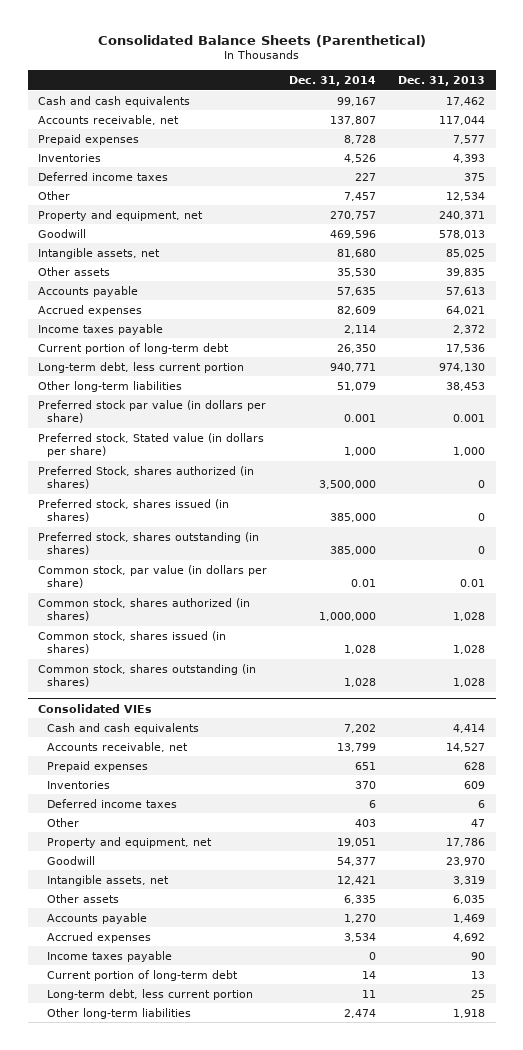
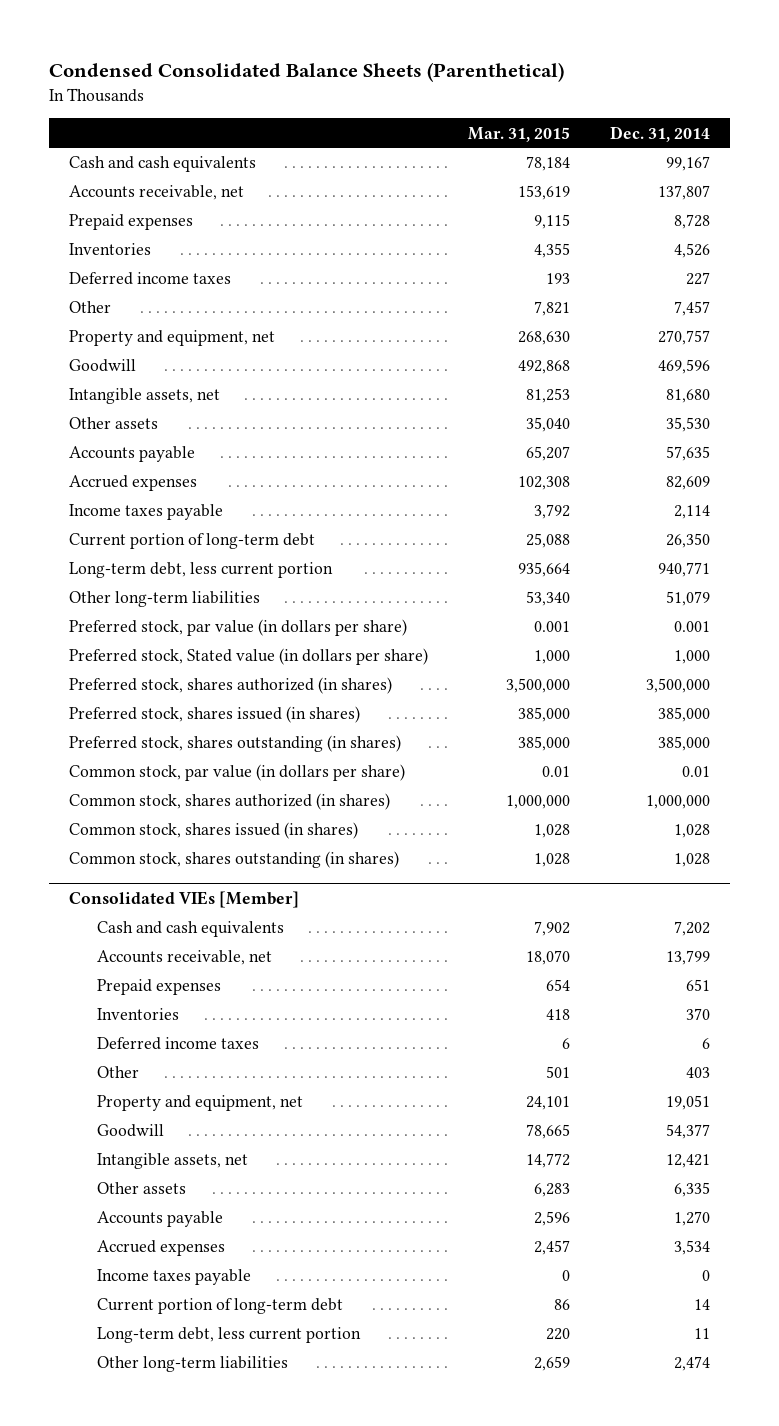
[97,34,426,47] Consolidated Balance Sheets (Parenthetical) -> [49,61,565,82] Condensed Consolidated Balance Sheets (Parenthetical)
[397,76,485,87] Dec. 31, 2013 -> none
none -> [467,126,570,142] Mar. 31, 2015
[38,399,267,424] Preferred stock par value (in dollars per share) -> [69,619,408,637] Preferred stock, par value (in dollars per share)
[38,465,255,490] Preferred Stock, shares authorized (in shares) -> [69,677,393,695] Preferred stock, shares authorized (in shares)
[38,703,153,713] Consolidated VIEs -> [69,890,300,908] Consolidated VIEs [Member]

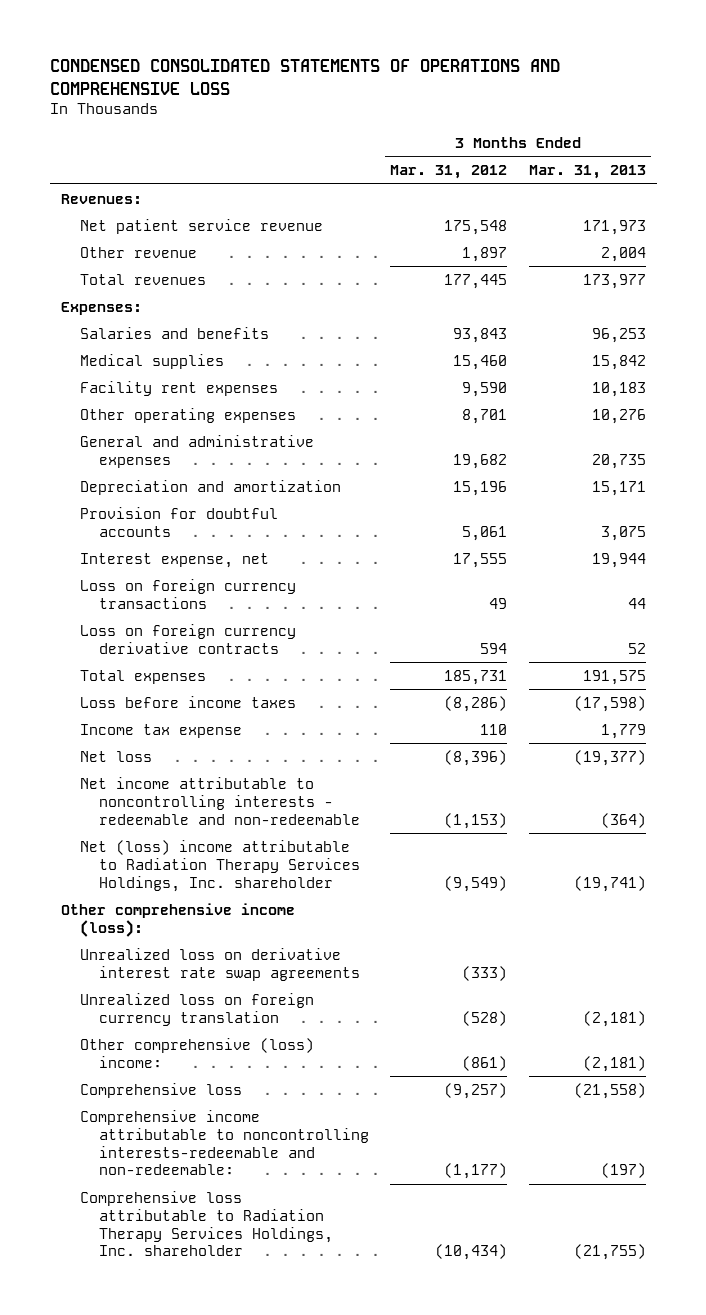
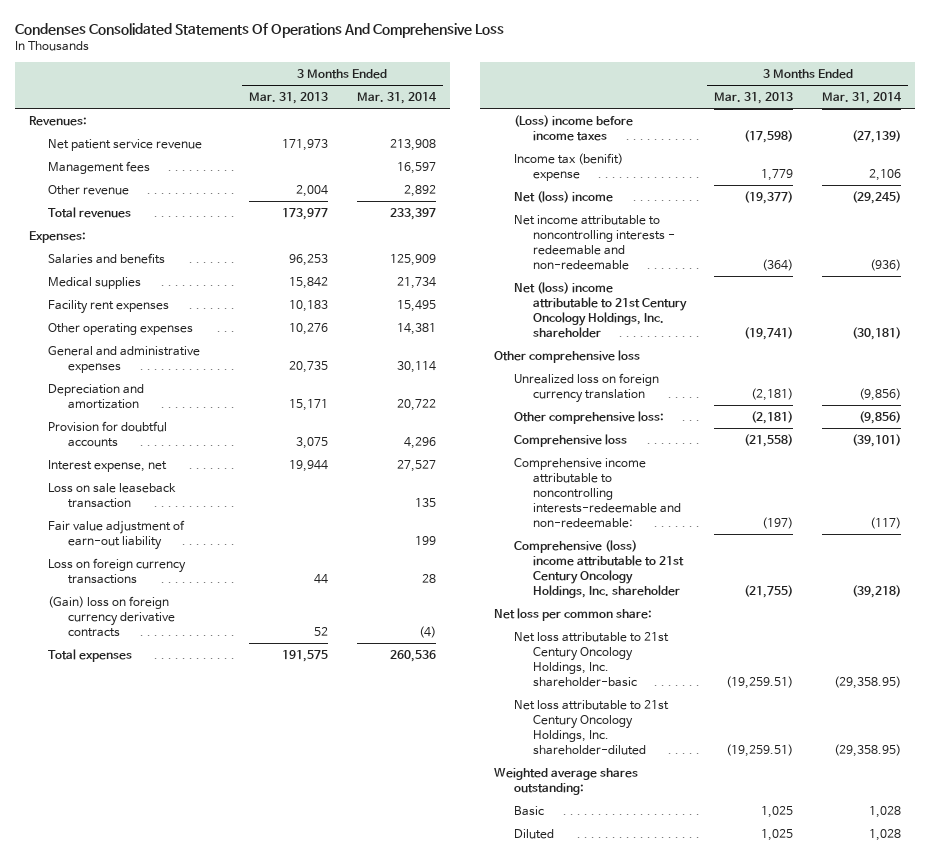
[49,59,560,95] CONDENSED CONSOLIDATED STATEMENTS OF OPERATIONS AND COMPREHENSIVE LOSS -> [14,22,504,38] Condenses Consolidated Statements Of Operations And Comprehensive Loss
[390,165,508,180] Mar. 31, 2012 -> none
none -> [356,92,437,105] Mar. 31, 2014
none -> [48,160,151,174] Management fees
none -> [48,482,177,508] Loss on sale leaseback transaction
none -> [48,519,186,550] Fair value adjustment of earn-out liability
[79,623,296,654] Loss on foreign currency derivative contracts -> [48,595,175,637] (Gain) loss on foreign currency derivative contracts
[79,695,296,708] Loss before income taxes -> [513,114,633,141] (Loss) income before income taxes
[79,723,242,738] Income tax expense -> [513,152,623,181] Income tax (benifit) expense
[79,750,152,762] Net loss -> [513,190,613,203] Net (loss) income
[79,947,360,981] Unrealized loss on derivative interest rate swap agreements -> none
[79,839,360,892] Net (loss) income attributable to Radiation Therapy Services Holdings, Inc. shareholder -> [513,281,688,338] Net (loss) income attributable to 21st Century Oncology Holdings, Inc. shareholder
[60,902,295,937] Other comprehensive income (loss): -> [494,349,641,363] Other comprehensive loss
[79,1037,314,1068] Other comprehensive (loss) income: -> [513,410,664,424] Other comprehensive loss:
[79,1190,333,1257] Comprehensive loss attributable to Radiation Therapy Services Holdings, Inc. shareholder -> [513,539,685,598] Comprehensive (loss) income attributable to 21st Century Oncology Holdings, Inc. shareholder
none -> [494,607,653,621] Net loss per common share:
none -> [513,631,669,687] Net loss attributable to 21st Century Oncology Holdings, Inc. shareholder-basic
none -> [513,699,669,755] Net loss attributable to 21st Century Oncology Holdings, Inc. shareholder-diluted
none -> [494,767,639,795] Weighted average shares outstanding:
none -> [513,805,544,816] Basic
none -> [513,828,554,839] Diluted

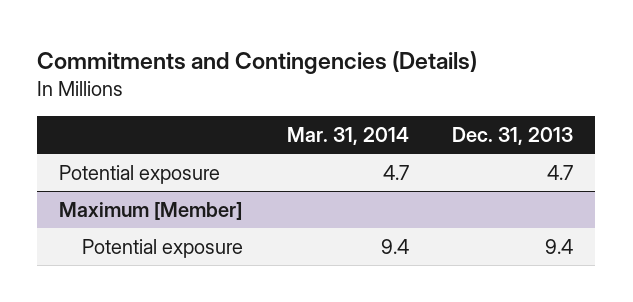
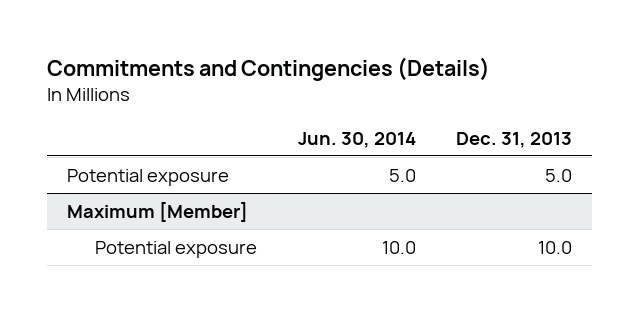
[286,127,409,146] Mar. 31, 2014 -> none
none -> [297,131,416,148] Jun. 30, 2014
[547,164,574,180] 4.7 -> [544,168,572,182] 5.0
[545,238,574,254] 9.4 -> [537,240,572,254] 10.0

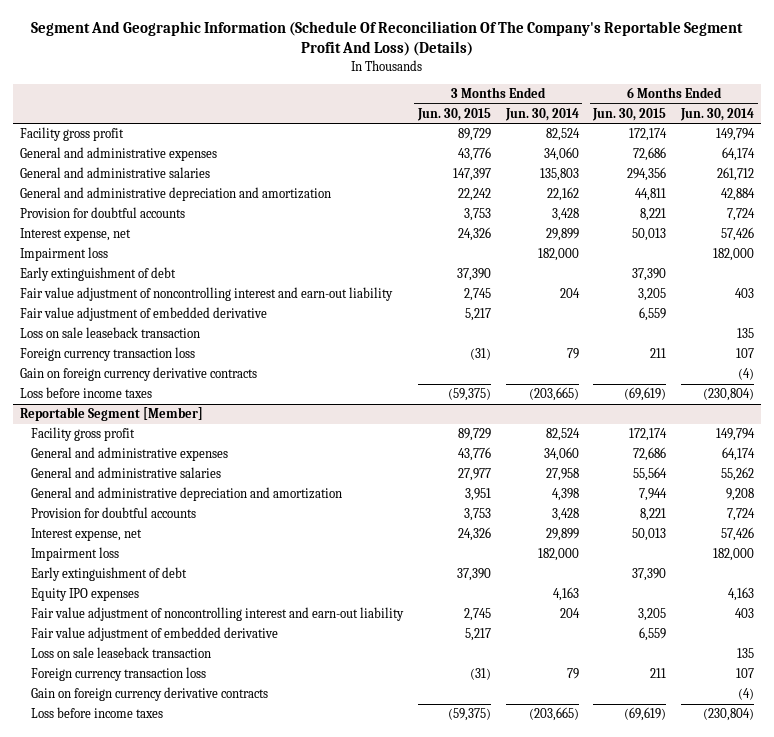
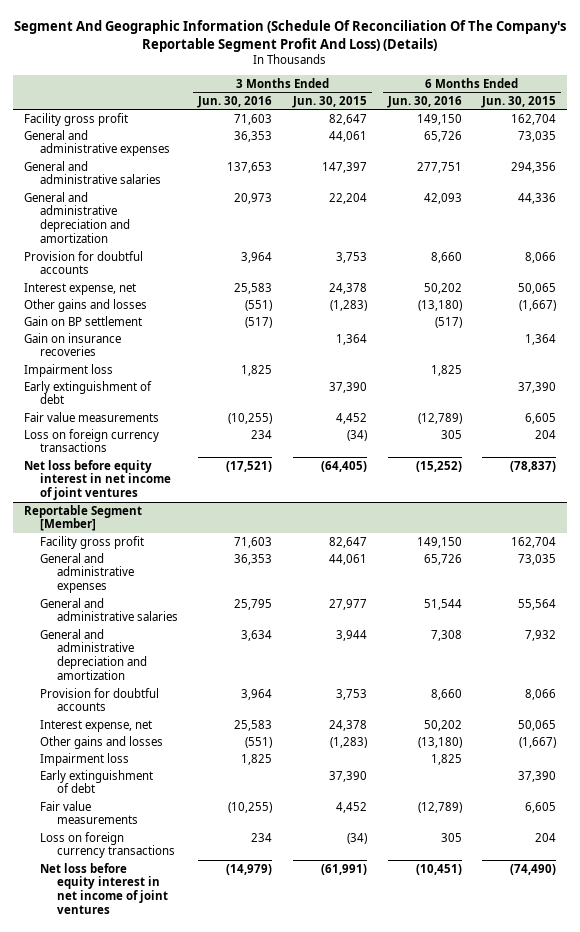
[504,107,579,121] Jun. 30, 2014 -> none
[680,107,755,121] Jun. 30, 2014 -> none
none -> [197,95,273,108] Jun. 30, 2016
none -> [386,95,462,108] Jun. 30, 2016
[457,128,491,142] 89,729 -> [329,113,368,125] 82,647
[629,128,668,142] 172,174 -> [511,113,557,125] 162,704
[457,147,491,162] 43,776 -> [329,130,368,142] 44,061
[633,147,667,162] 72,686 -> [518,130,557,142] 73,035
[457,188,491,202] 22,242 -> [329,192,368,204] 22,204
[635,188,667,202] 44,811 -> [518,192,557,204] 44,336
[640,208,667,222] 8,221 -> [525,251,557,263] 8,066
[457,227,491,242] 24,326 -> [329,282,368,294] 24,378
[632,228,667,242] 50,013 -> [518,282,557,294] 50,065
none -> [23,298,147,312] Other gains and losses
none -> [23,315,142,326] Gain on BP settlement
none -> [23,332,121,357] Gain on insurance recoveries
[20,287,394,302] Fair value adjustment of noncontrolling interest and earn-out liability -> none
[20,307,268,322] Fair value adjustment of embedded derivative -> none
[20,327,201,339] Loss on sale leaseback transaction -> none
[20,367,258,382] Gain on foreign currency derivative contracts -> none
none -> [23,411,159,422] Fair value measurements
[20,347,196,362] Foreign currency transaction loss -> [23,428,159,453] Loss on foreign currency transactions
[469,348,491,361] (31) -> [347,429,368,441] (34)
[650,348,667,359] 211 -> [535,429,557,439] 204
[20,387,153,399] Loss before income taxes -> [23,459,172,501] Net loss before equity interest in net income of joint ventures
[447,388,491,402] (59,375) -> [321,460,368,472] (64,405)
[624,387,667,402] (69,619) -> [510,460,557,472] (78,837)
[457,428,491,442] 89,729 -> [329,536,368,548] 82,647
[629,428,668,442] 172,174 -> [511,536,557,548] 162,704
[457,447,491,462] 43,776 -> [329,553,368,565] 44,061
[633,447,667,462] 72,686 -> [518,553,557,565] 73,035
[464,488,491,502] 3,951 -> [336,629,368,641] 3,944
[639,488,668,502] 7,944 -> [525,629,557,641] 7,932
[640,508,667,522] 8,221 -> [525,688,557,700] 8,066
[457,527,491,542] 24,326 -> [329,719,368,731] 24,378
[632,528,667,542] 50,013 -> [518,719,557,731] 50,065
none -> [40,735,164,749] Other gains and losses
[31,588,140,602] Equity IPO expenses -> none
[31,607,405,622] Fair value adjustment of noncontrolling interest and earn-out liability -> none
[31,627,279,642] Fair value adjustment of embedded derivative -> none
[31,647,212,659] Loss on sale leaseback transaction -> none
[31,687,269,702] Gain on foreign currency derivative contracts -> none
none -> [40,800,138,825] Fair value measurements
[31,667,207,682] Foreign currency transaction loss -> [40,831,175,859] Loss on foreign currency transactions
[469,668,491,681] (31) -> [347,832,368,844] (34)
[650,668,667,679] 211 -> [535,832,557,842] 204
[31,707,164,719] Loss before income taxes -> [40,862,168,915] Net loss before equity interest in net income of joint ventures
[447,708,491,722] (59,375) -> [321,863,368,875] (61,991)
[624,707,667,722] (69,619) -> [510,863,557,875] (74,490)

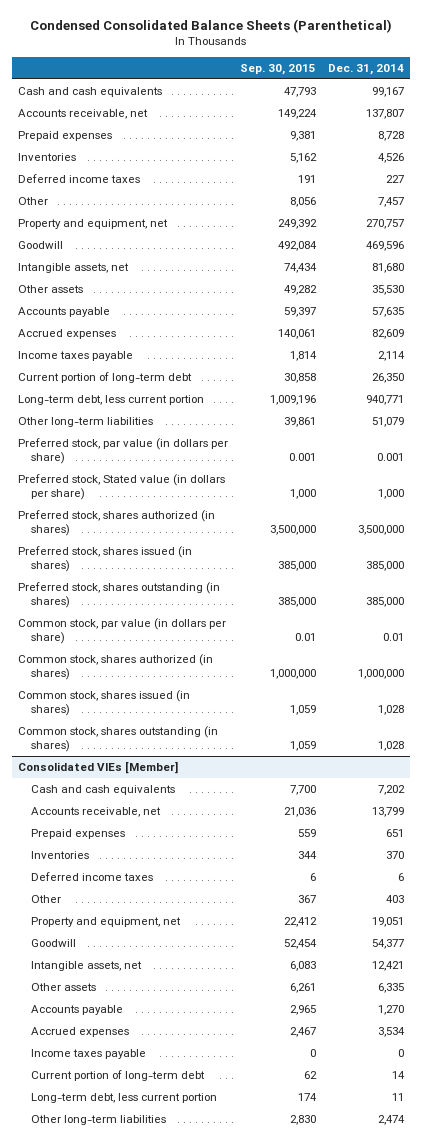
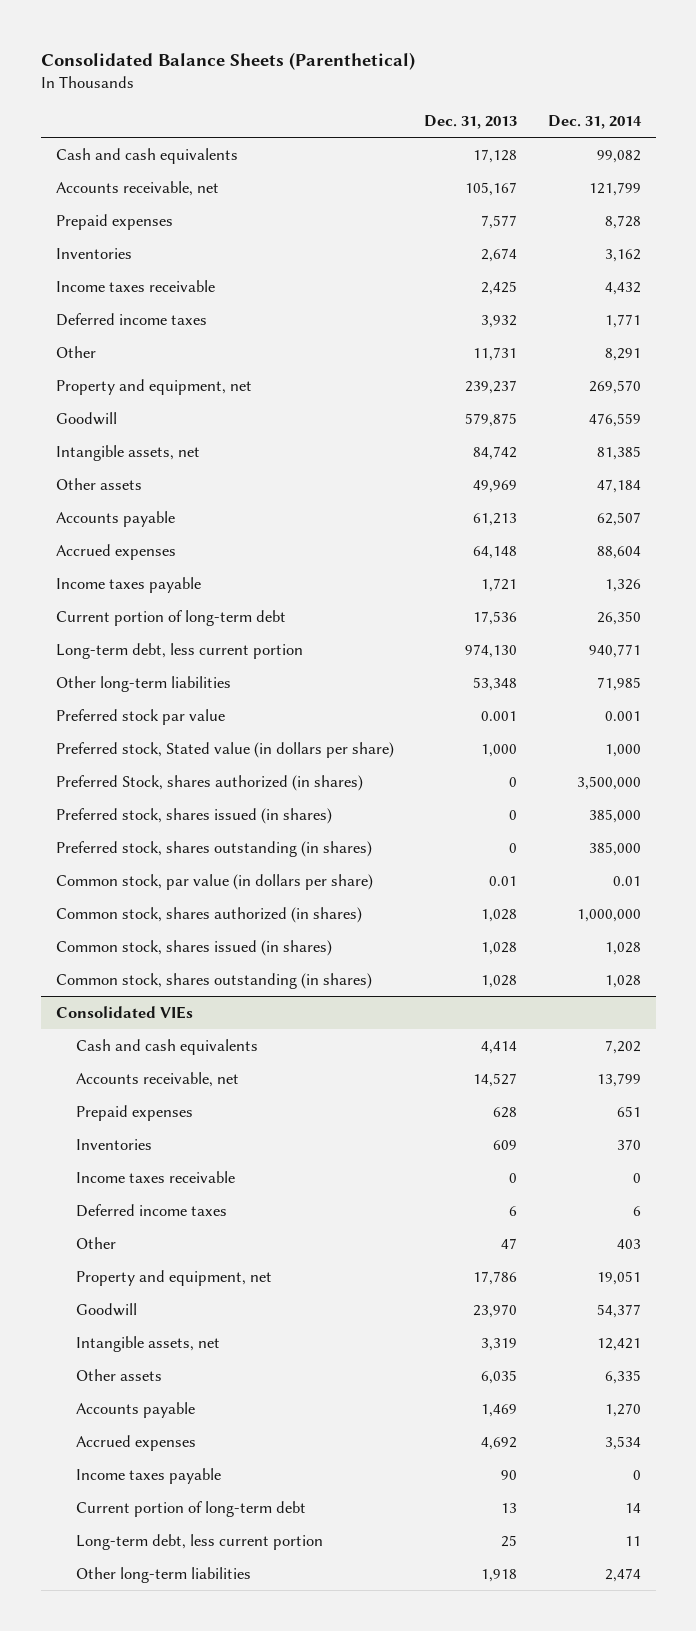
[29,18,392,33] Condensed Consolidated Balance Sheets (Parenthetical) -> [40,51,415,70] Consolidated Balance Sheets (Parenthetical)
[239,63,316,75] Sep. 30, 2015 -> none
none -> [424,115,518,130] Dec. 31, 2013
[371,86,404,97] 99,167 -> [596,149,641,163] 99,082
[365,108,404,119] 137,807 -> [588,181,641,196] 121,799
[377,152,404,163] 4,526 -> [604,248,641,262] 3,162
none -> [55,279,215,292] Income taxes receivable
[385,174,404,183] 227 -> [604,313,641,328] 1,771
[377,196,404,207] 7,457 -> [604,347,641,361] 8,291
[365,218,404,229] 270,757 -> [588,379,641,394] 269,570
[365,240,404,251] 469,596 -> [588,412,641,427] 476,559
[371,262,404,273] 81,680 -> [596,445,641,460] 81,385
[371,284,404,295] 35,530 -> [596,478,641,493] 47,184
[371,306,404,317] 57,635 -> [596,511,641,526] 62,507
[371,328,404,339] 82,609 -> [596,545,641,559] 88,604
[377,350,405,361] 2,114 -> [604,578,641,592] 1,326
[371,416,404,427] 51,079 -> [596,676,641,691] 71,985
[18,437,229,465] Preferred stock, par value (in dollars per share) -> [55,708,225,725] Preferred stock par value
[18,509,216,537] Preferred stock, shares authorized (in shares) -> [55,774,363,791] Preferred Stock, shares authorized (in shares)
[18,760,179,774] Consolidated VIEs [Member] -> [55,1005,193,1019] Consolidated VIEs
none -> [76,1170,236,1183] Income taxes receivable

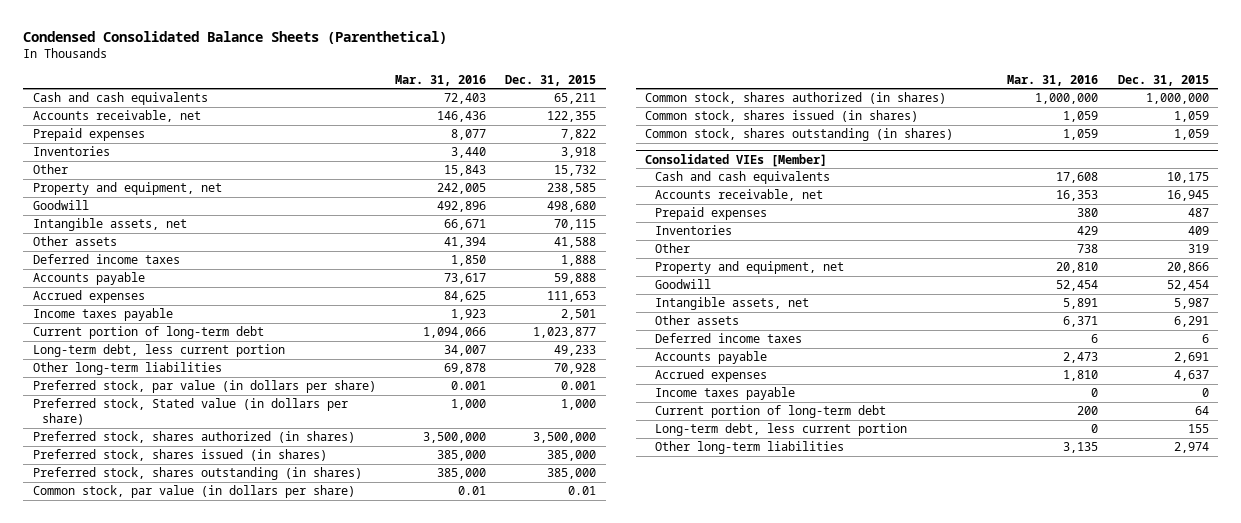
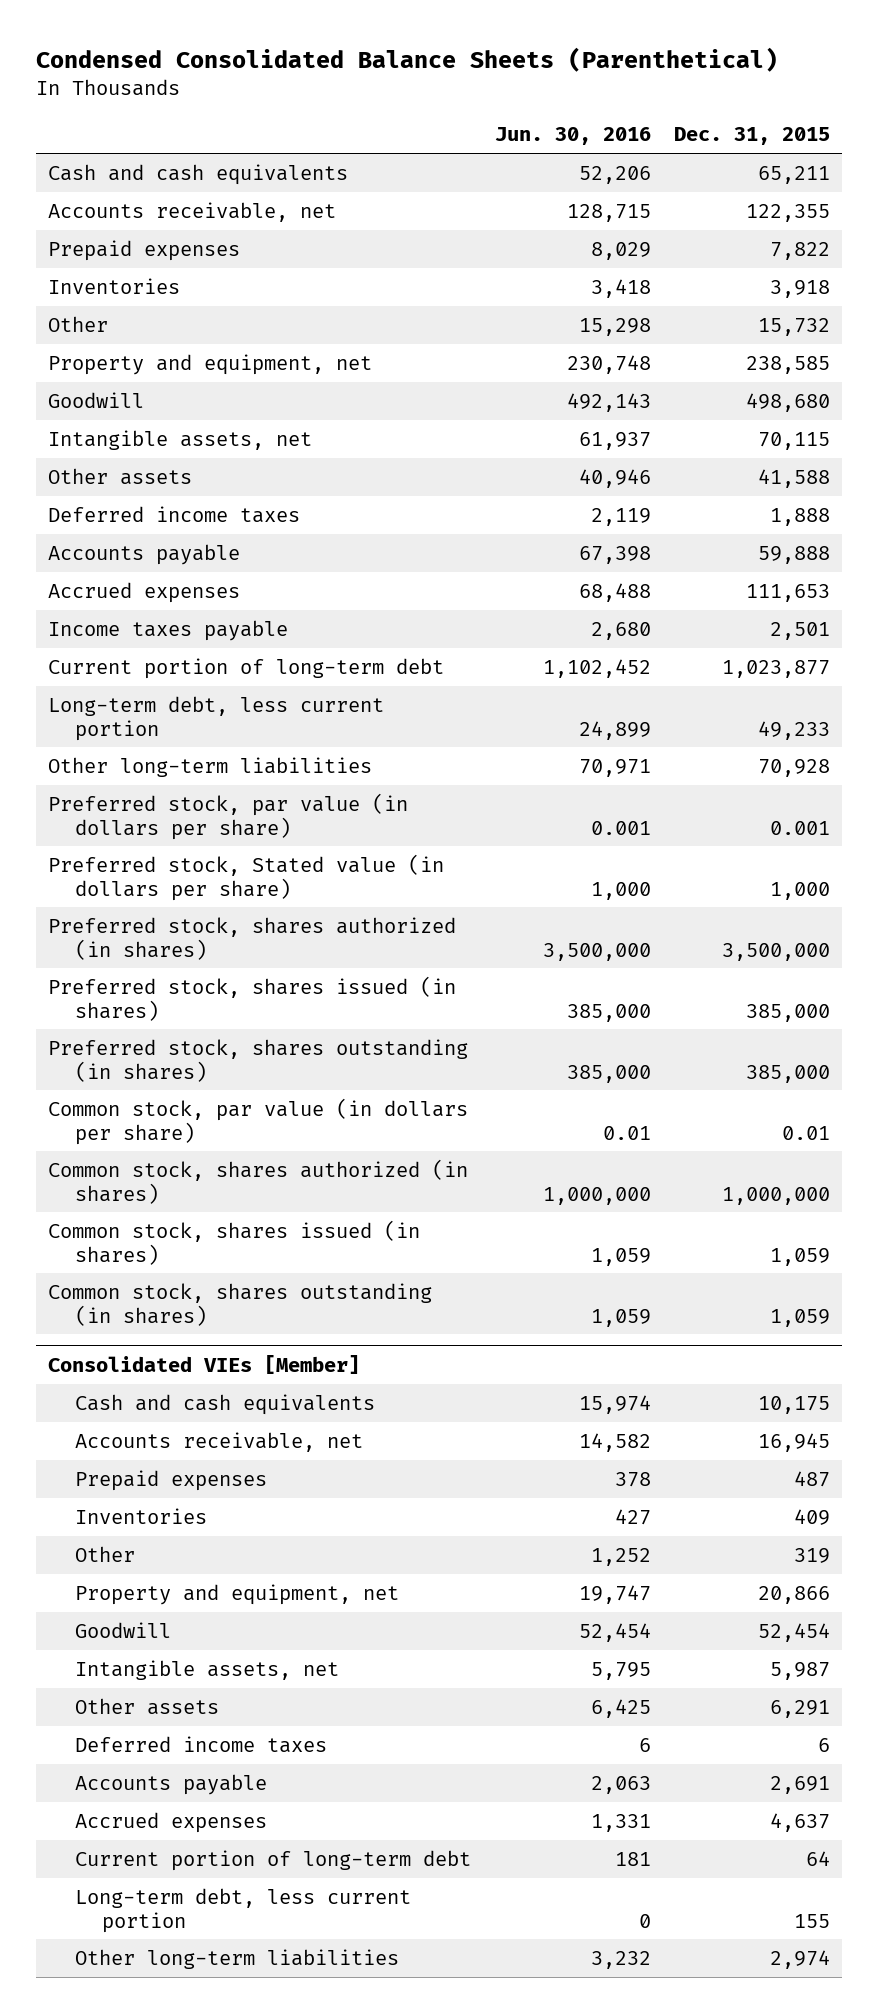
[394,74,486,86] Mar. 31, 2016 -> none
none -> [494,127,651,146] Jun. 30, 2016
[654,387,795,401] Income taxes payable -> none

